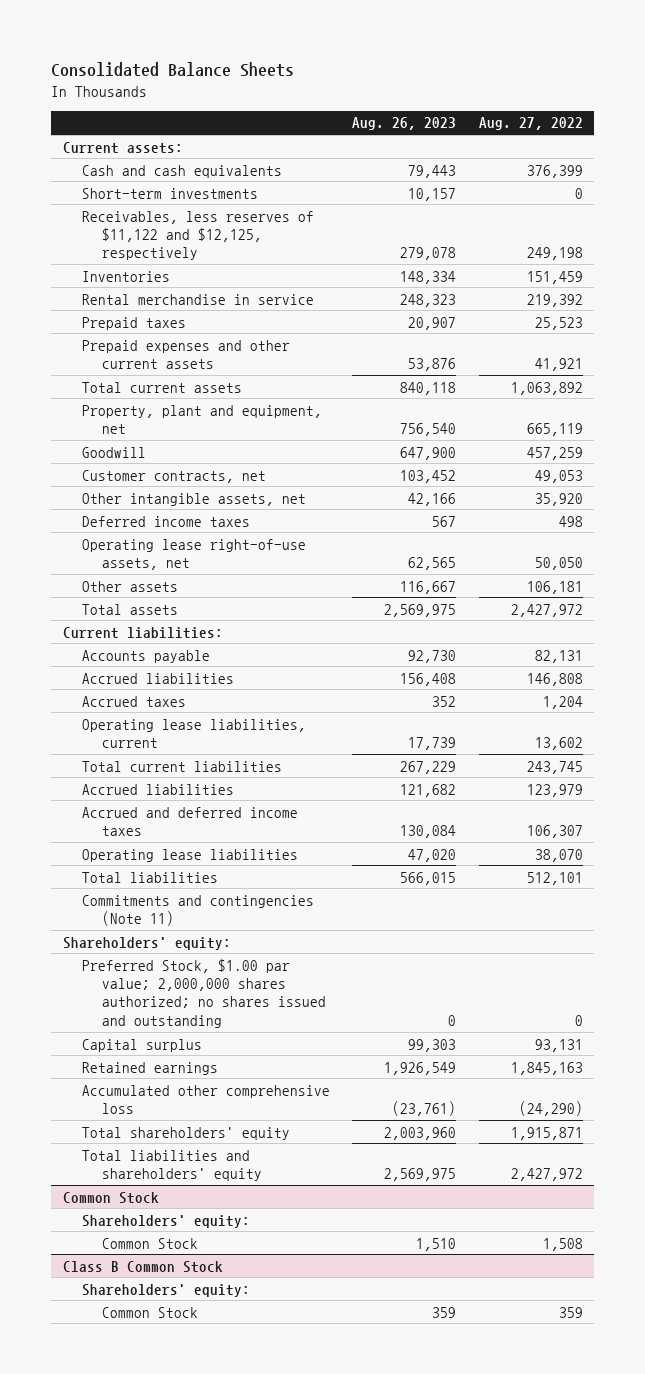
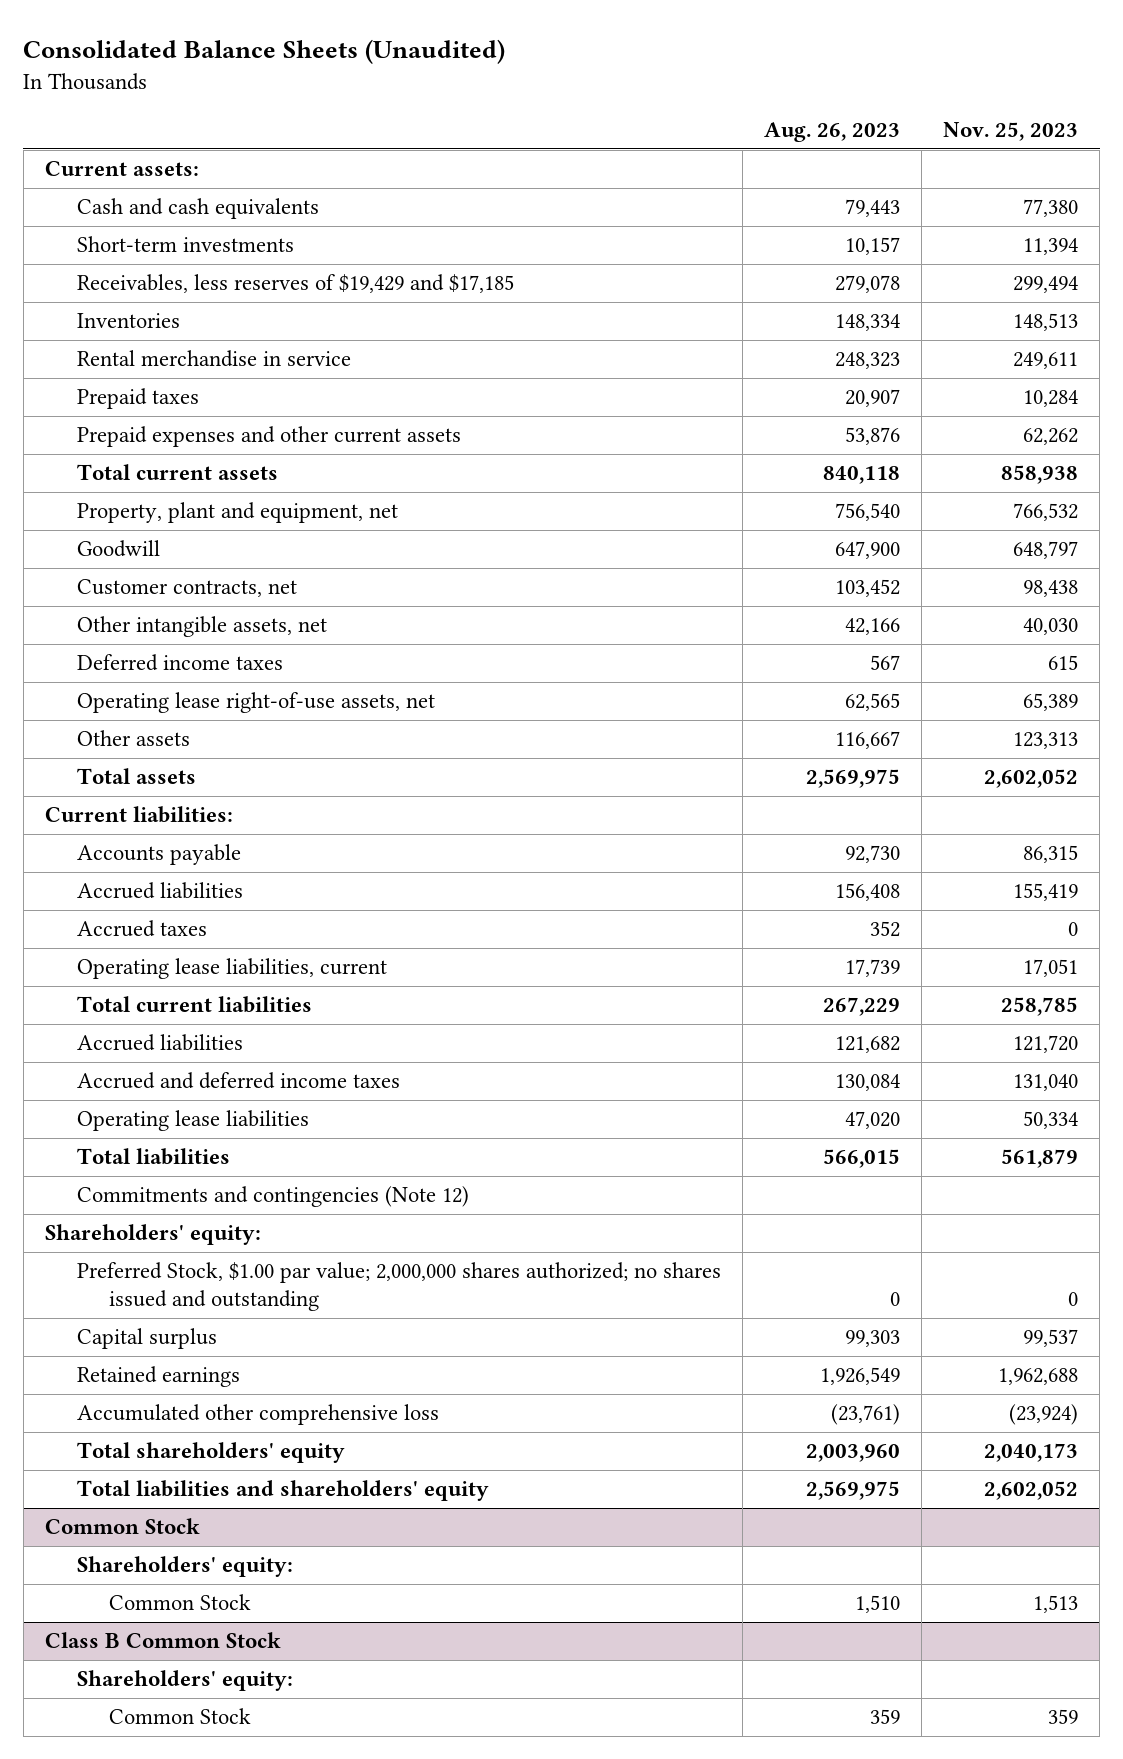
[51,62,295,78] Consolidated Balance Sheets -> [23,39,506,65] Consolidated Balance Sheets (Unaudited)
[478,117,583,131] Aug. 27, 2022 -> none
none -> [943,122,1079,142] Nov. 25, 2023
[82,210,315,261] Receivables, less reserves of $11,122 and $12,125, respectively -> [76,274,514,294] Receivables, less reserves of $19,429 and $17,185
[82,894,315,926] Commitments and contingencies (Note 11) -> [76,1186,469,1208] Commitments and contingencies (Note 12)

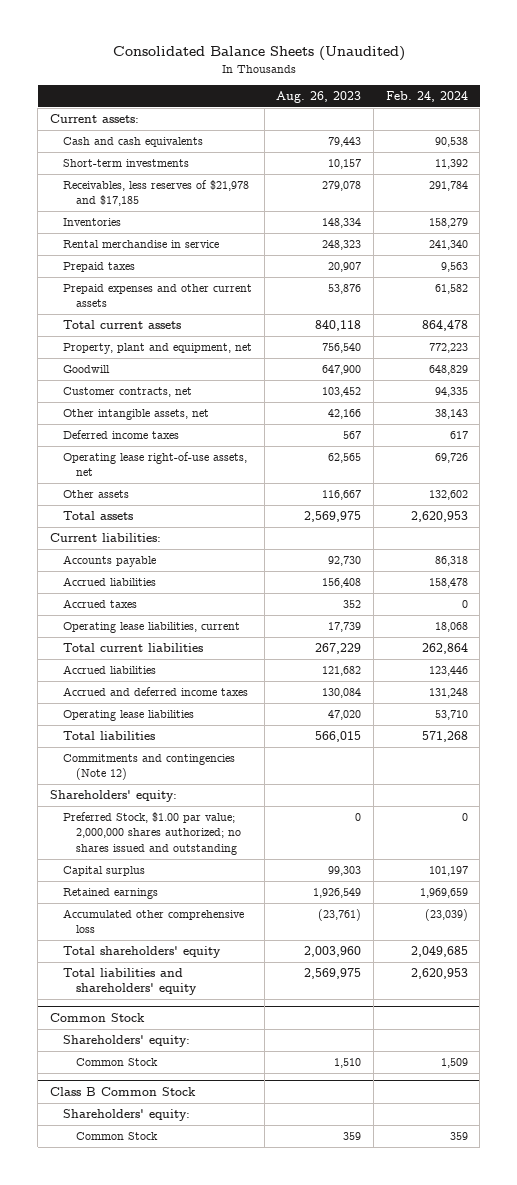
[943,122,1079,142] Nov. 25, 2023 -> none
none -> [385,90,468,102] Feb. 24, 2024
[76,274,514,294] Receivables, less reserves of $19,429 and $17,185 -> [63,180,250,207] Receivables, less reserves of $21,978 and $17,185

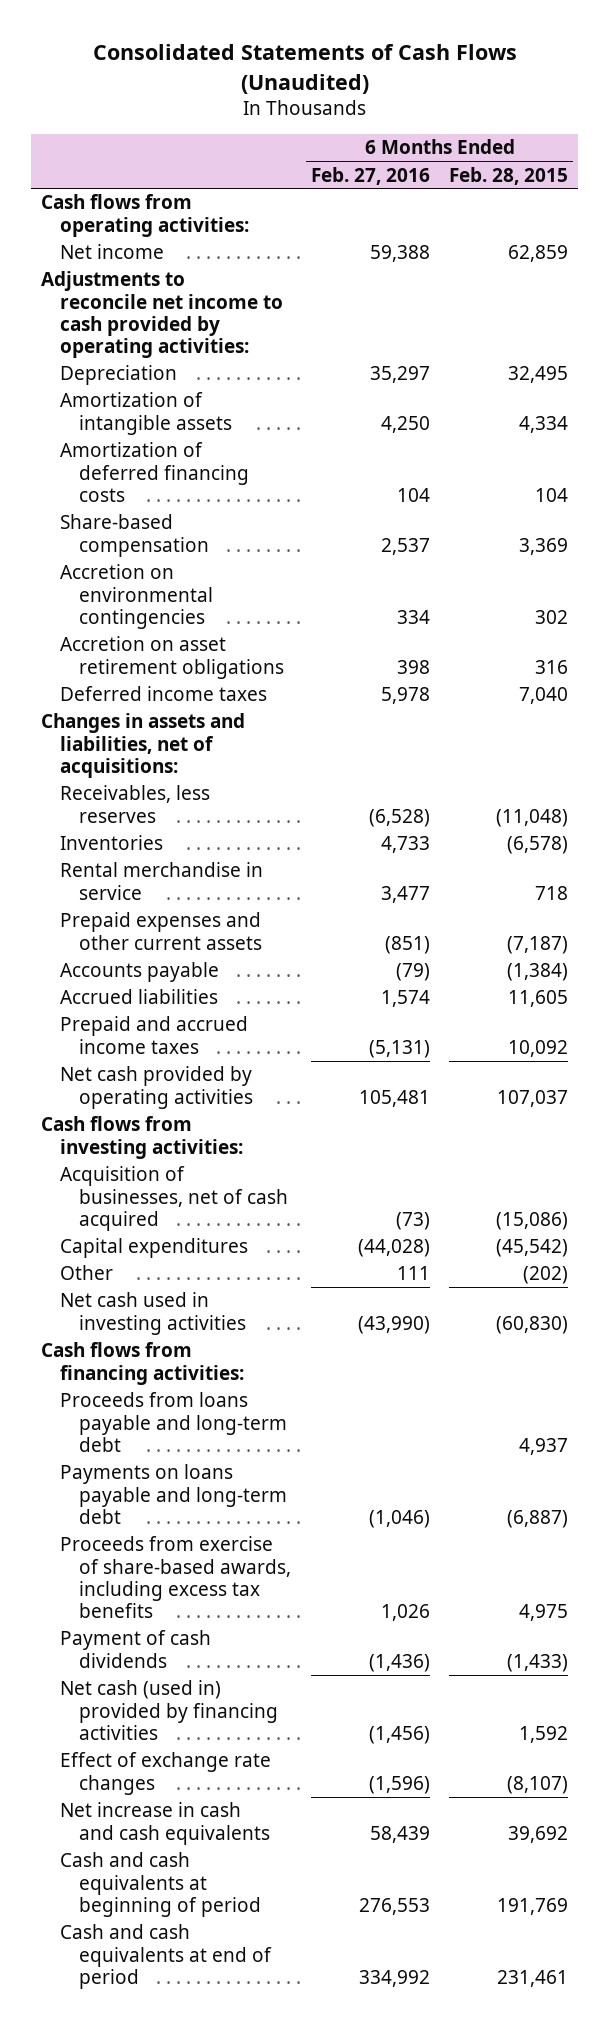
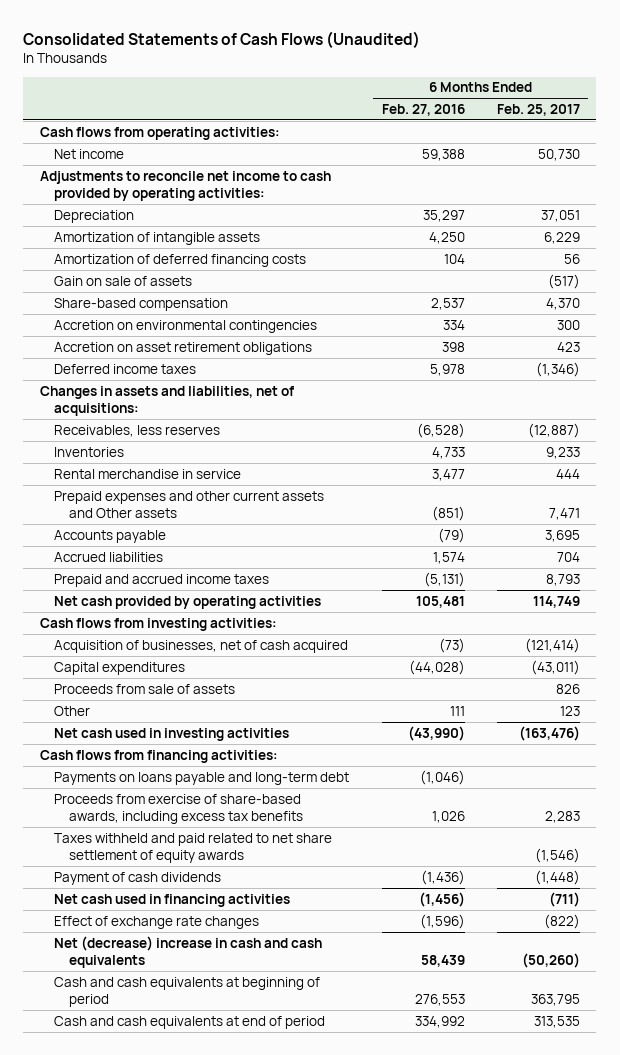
[449,166,569,185] Feb. 28, 2015 -> none
none -> [497,103,581,116] Feb. 25, 2017
none -> [54,275,193,286] Gain on sale of assets
[59,912,262,950] Prepaid expenses and other current assets -> [54,490,325,519] Prepaid expenses and other current assets and Other assets
none -> [54,683,236,694] Proceeds from sale of assets
[59,1392,287,1452] Proceeds from loans payable and long-term debt -> none
none -> [54,832,333,864] Taxes withheld and paid related to net share settlement of equity awards
[59,1680,278,1740] Net cash (used in) provided by financing activities -> [54,893,291,907] Net cash used in financing activities
[59,1802,270,1845] Net increase in cash and cash equivalents -> [54,935,323,969] Net (decrease) increase in cash and cash equivalents

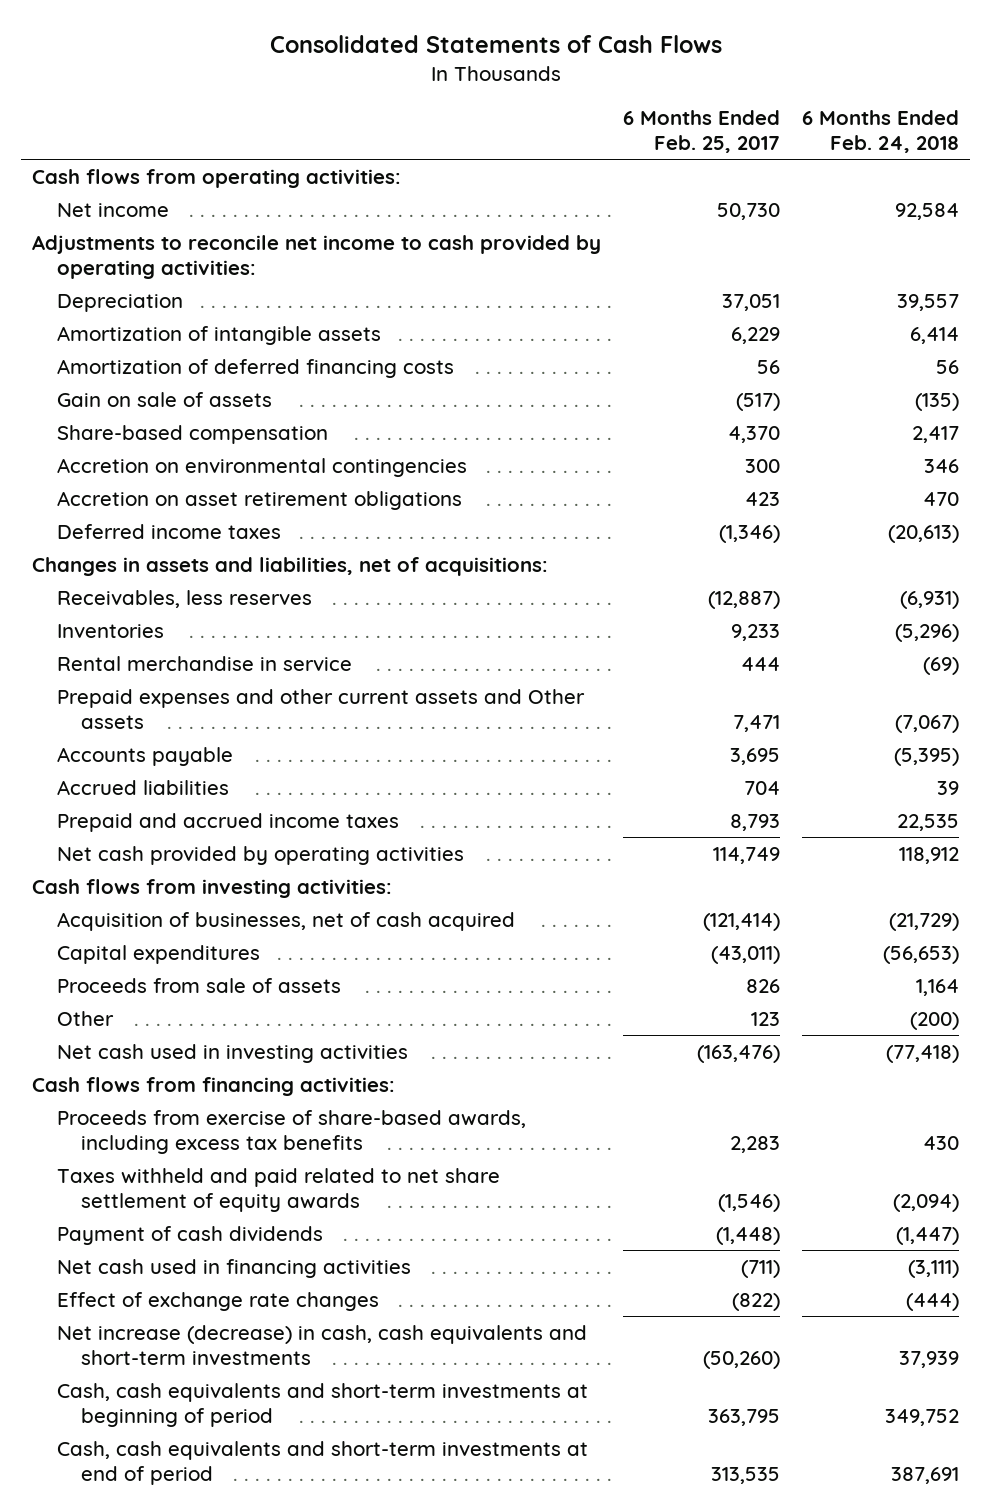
[23,30,421,48] Consolidated Statements of Cash Flows (Unaudited) -> [269,35,722,54] Consolidated Statements of Cash Flows
[381,103,465,116] Feb. 27, 2016 -> none
none -> [802,109,960,153] 6 Months Ended Feb. 24, 2018
[54,771,350,785] Payments on loans payable and long-term debt -> none
[54,935,323,969] Net (decrease) increase in cash and cash equivalents -> [56,1324,587,1365] Net increase (decrease) in cash, cash equivalents and short-term investments
[54,976,321,1008] Cash and cash equivalents at beginning of period -> [56,1382,588,1427] Cash, cash equivalents and short-term investments at beginning of period
[54,1015,326,1029] Cash and cash equivalents at end of period -> [56,1440,588,1485] Cash, cash equivalents and short-term investments at end of period

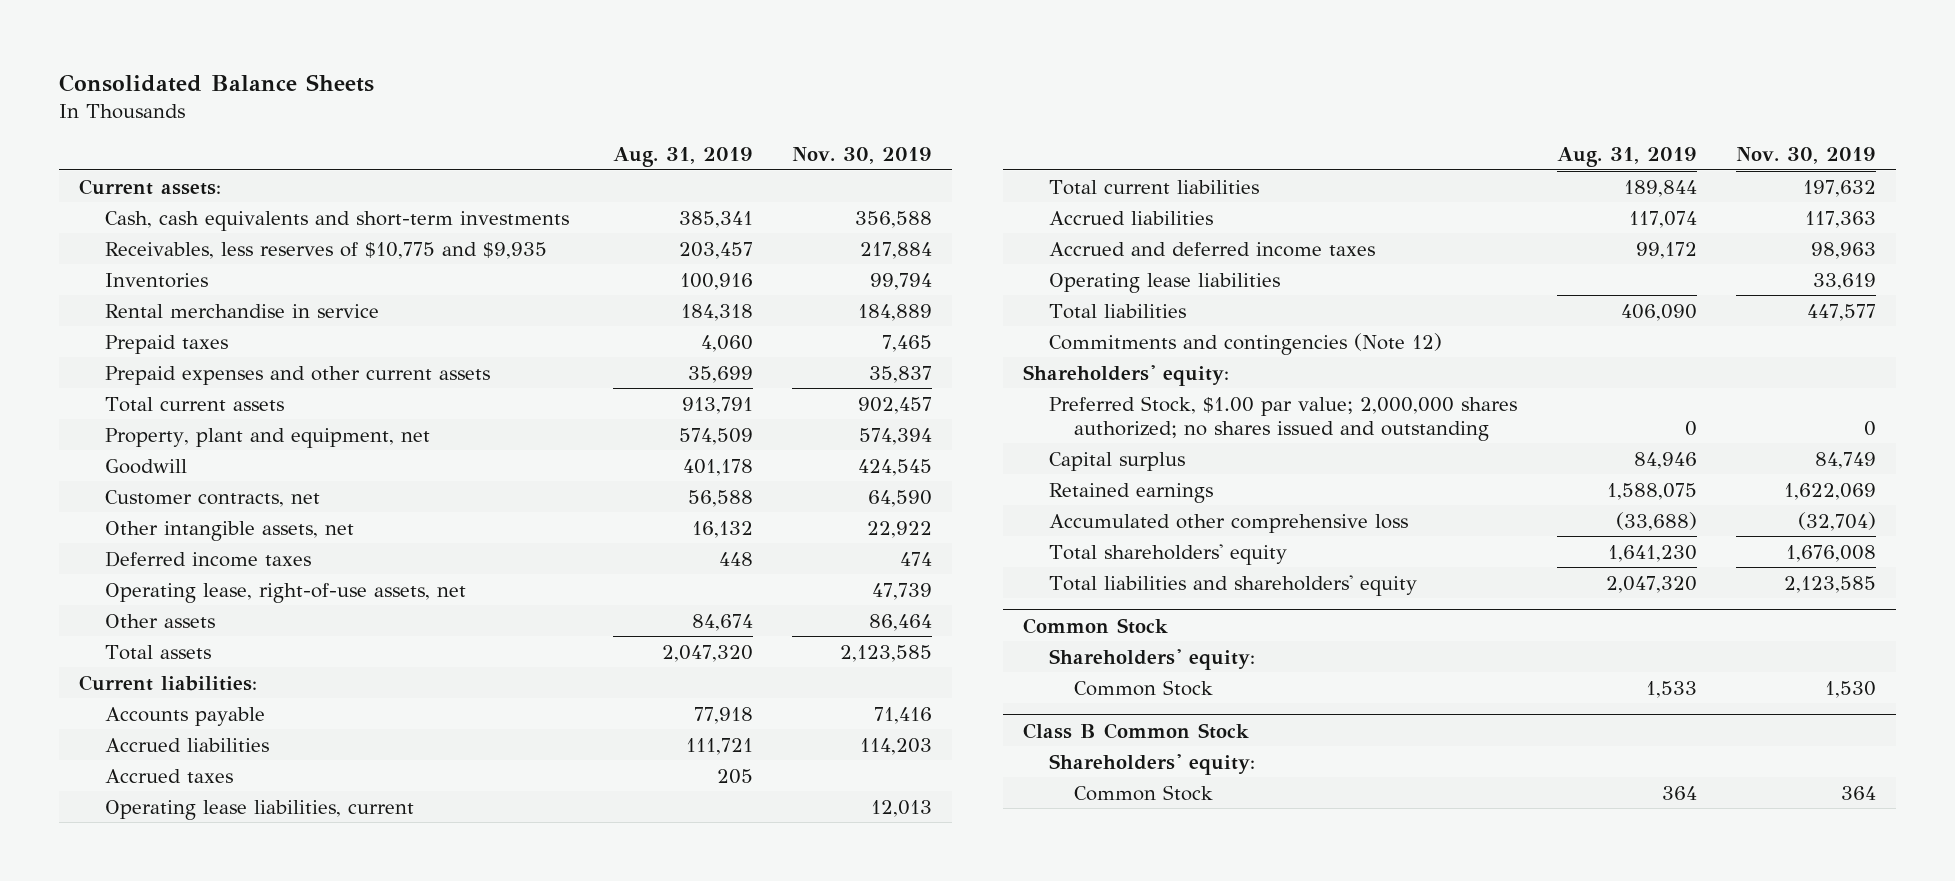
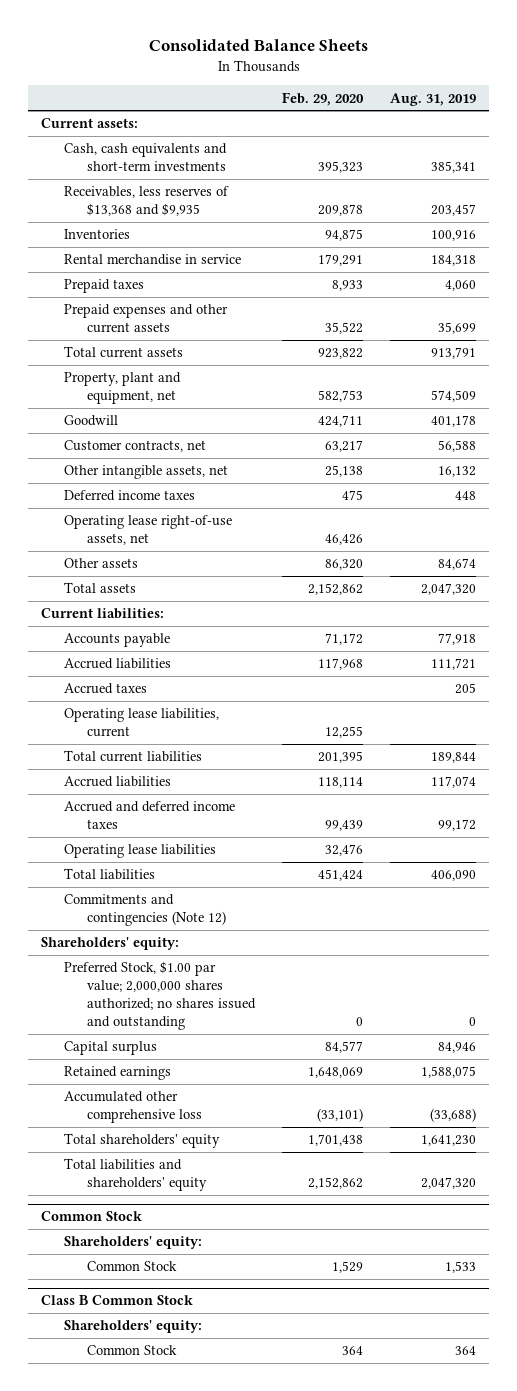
[792,146,933,164] Nov. 30, 2019 -> none
none -> [281,91,364,106] Feb. 29, 2020
[104,241,547,259] Receivables, less reserves of $10,775 and $9,935 -> [64,186,230,217] Receivables, less reserves of $13,368 and $9,935
[104,582,466,603] Operating lease, right-of-use assets, net -> [64,515,233,546] Operating lease right-of-use assets, net

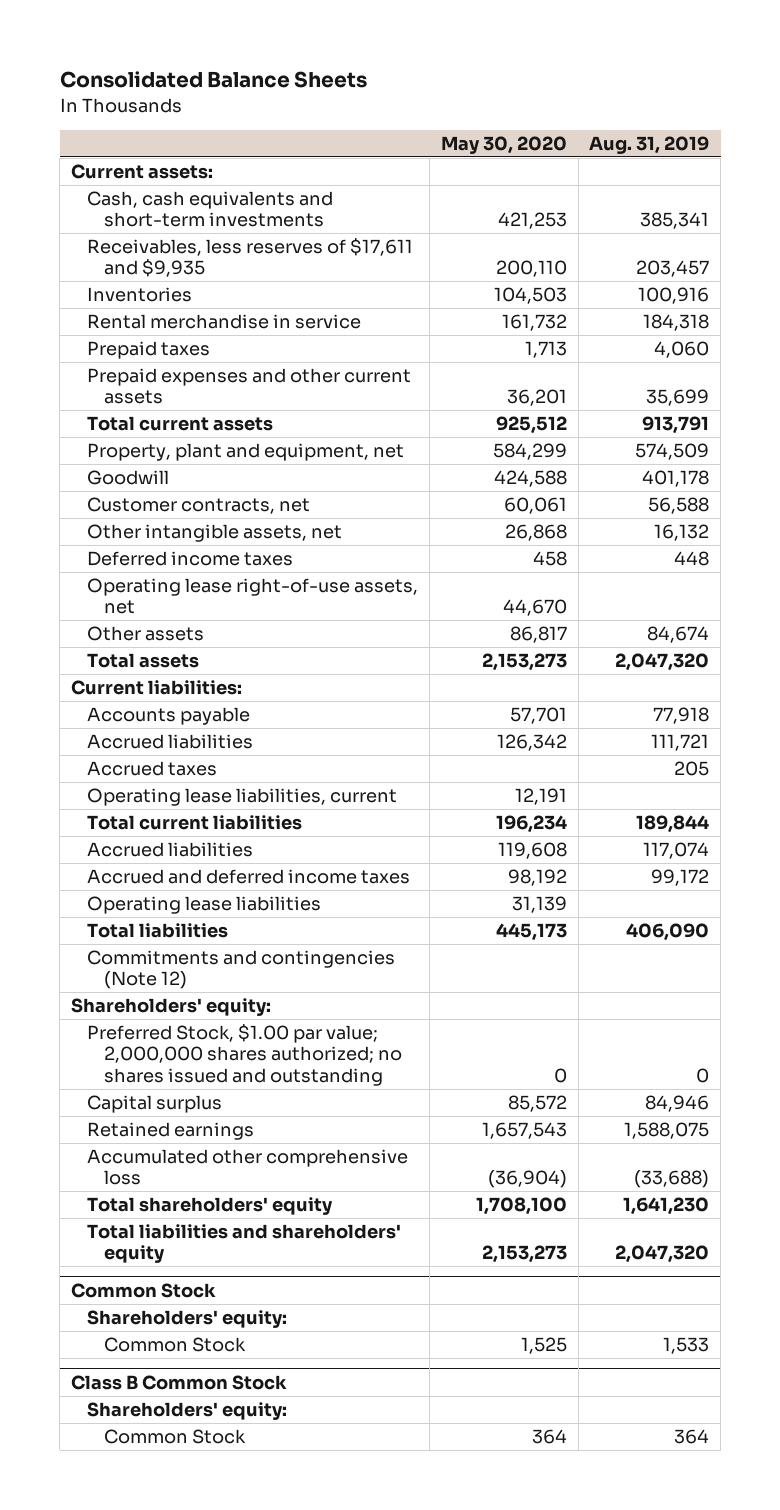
[281,91,364,106] Feb. 29, 2020 -> none
none -> [440,135,567,154] May 30, 2020
[64,186,230,217] Receivables, less reserves of $13,368 and $9,935 -> [87,238,414,278] Receivables, less reserves of $17,611 and $9,935

